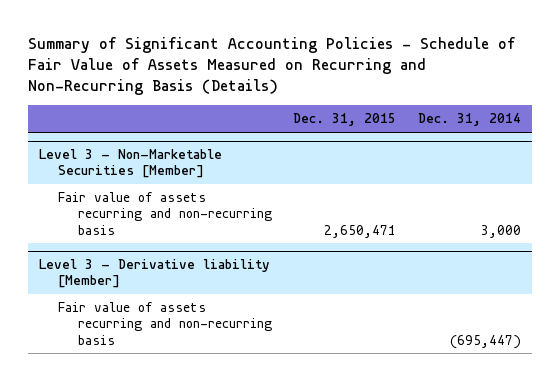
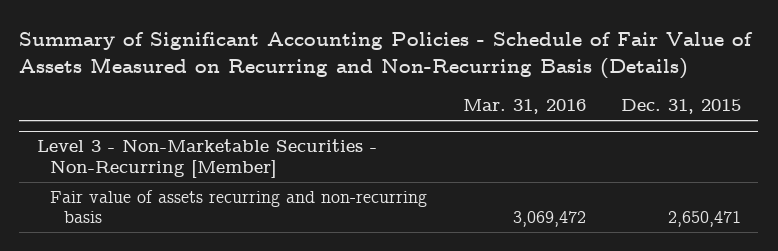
[418,113,522,127] Dec. 31, 2014 -> none
none -> [462,99,586,115] Mar. 31, 2016
[39,149,223,179] Level 3 - Non-Marketable Securities [Member] -> [37,139,378,178] Level 3 - Non-Marketable Securities - Non-Recurring [Member]
[39,259,271,289] Level 3 - Derivative liability [Member] -> none
[58,302,272,345] Fair value of assets recurring and non-recurring basis -> none

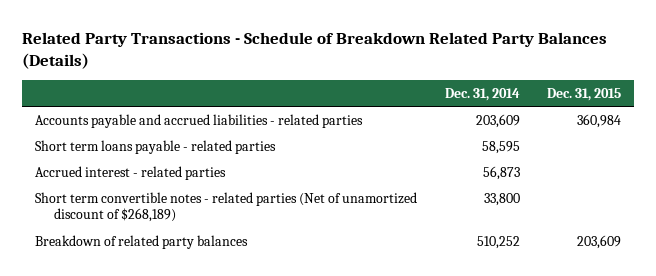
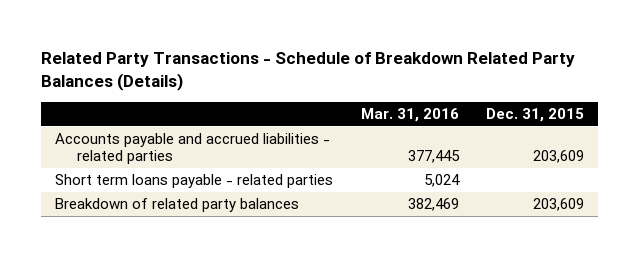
[444,87,520,101] Dec. 31, 2014 -> none
none -> [360,108,459,123] Mar. 31, 2016
[576,113,621,128] 360,984 -> [533,150,585,164] 203,609
[35,165,227,180] Accrued interest - related parties -> none
[35,191,418,223] Short term convertible notes - related parties (Net of unamortized discount of $268,189) -> none

